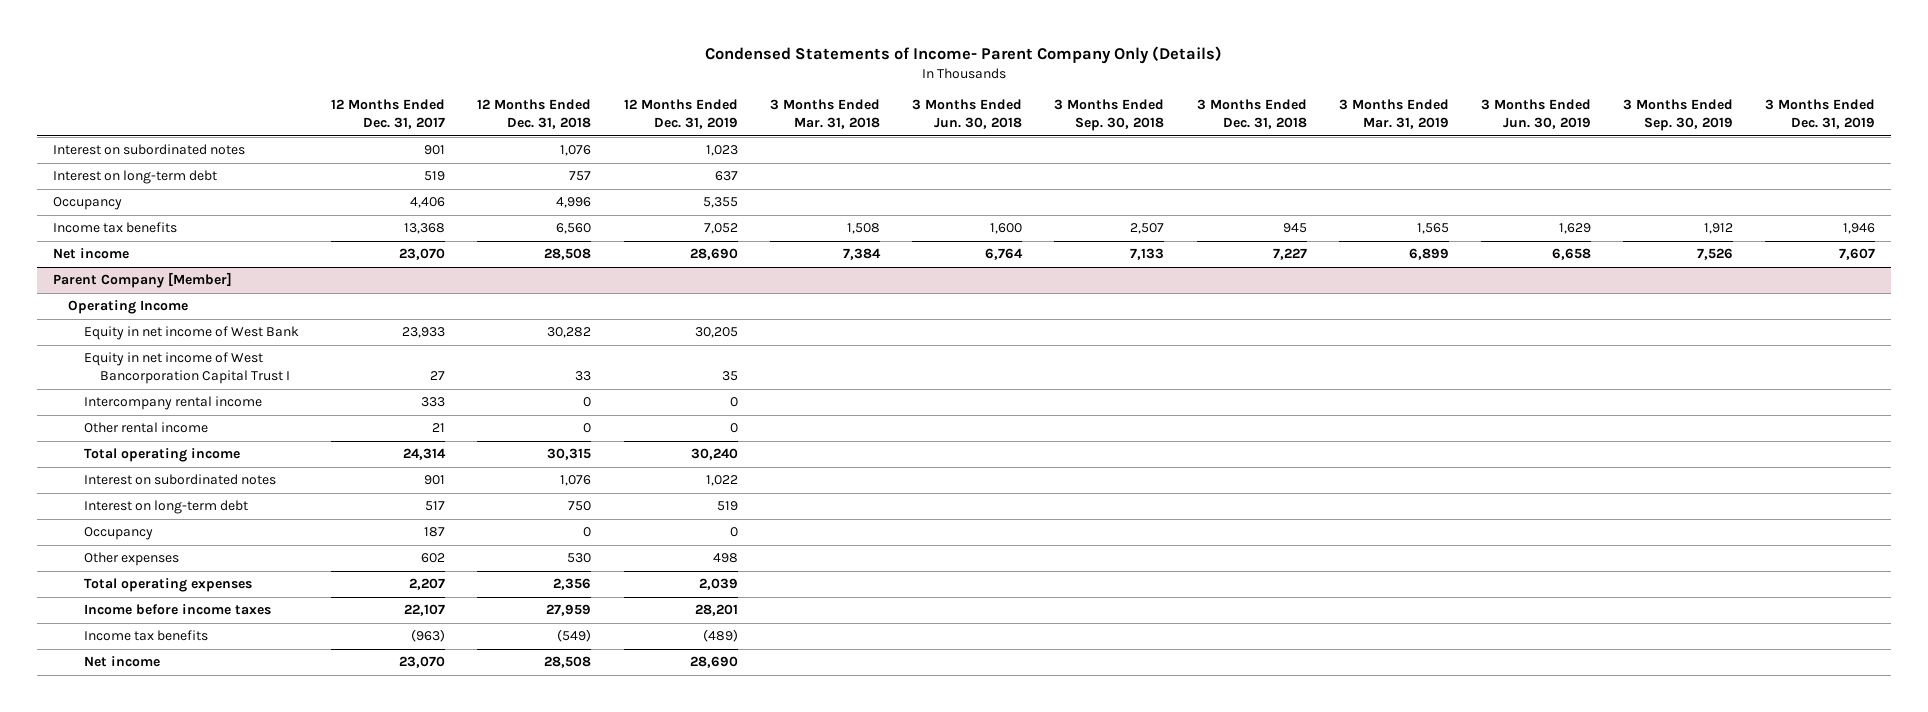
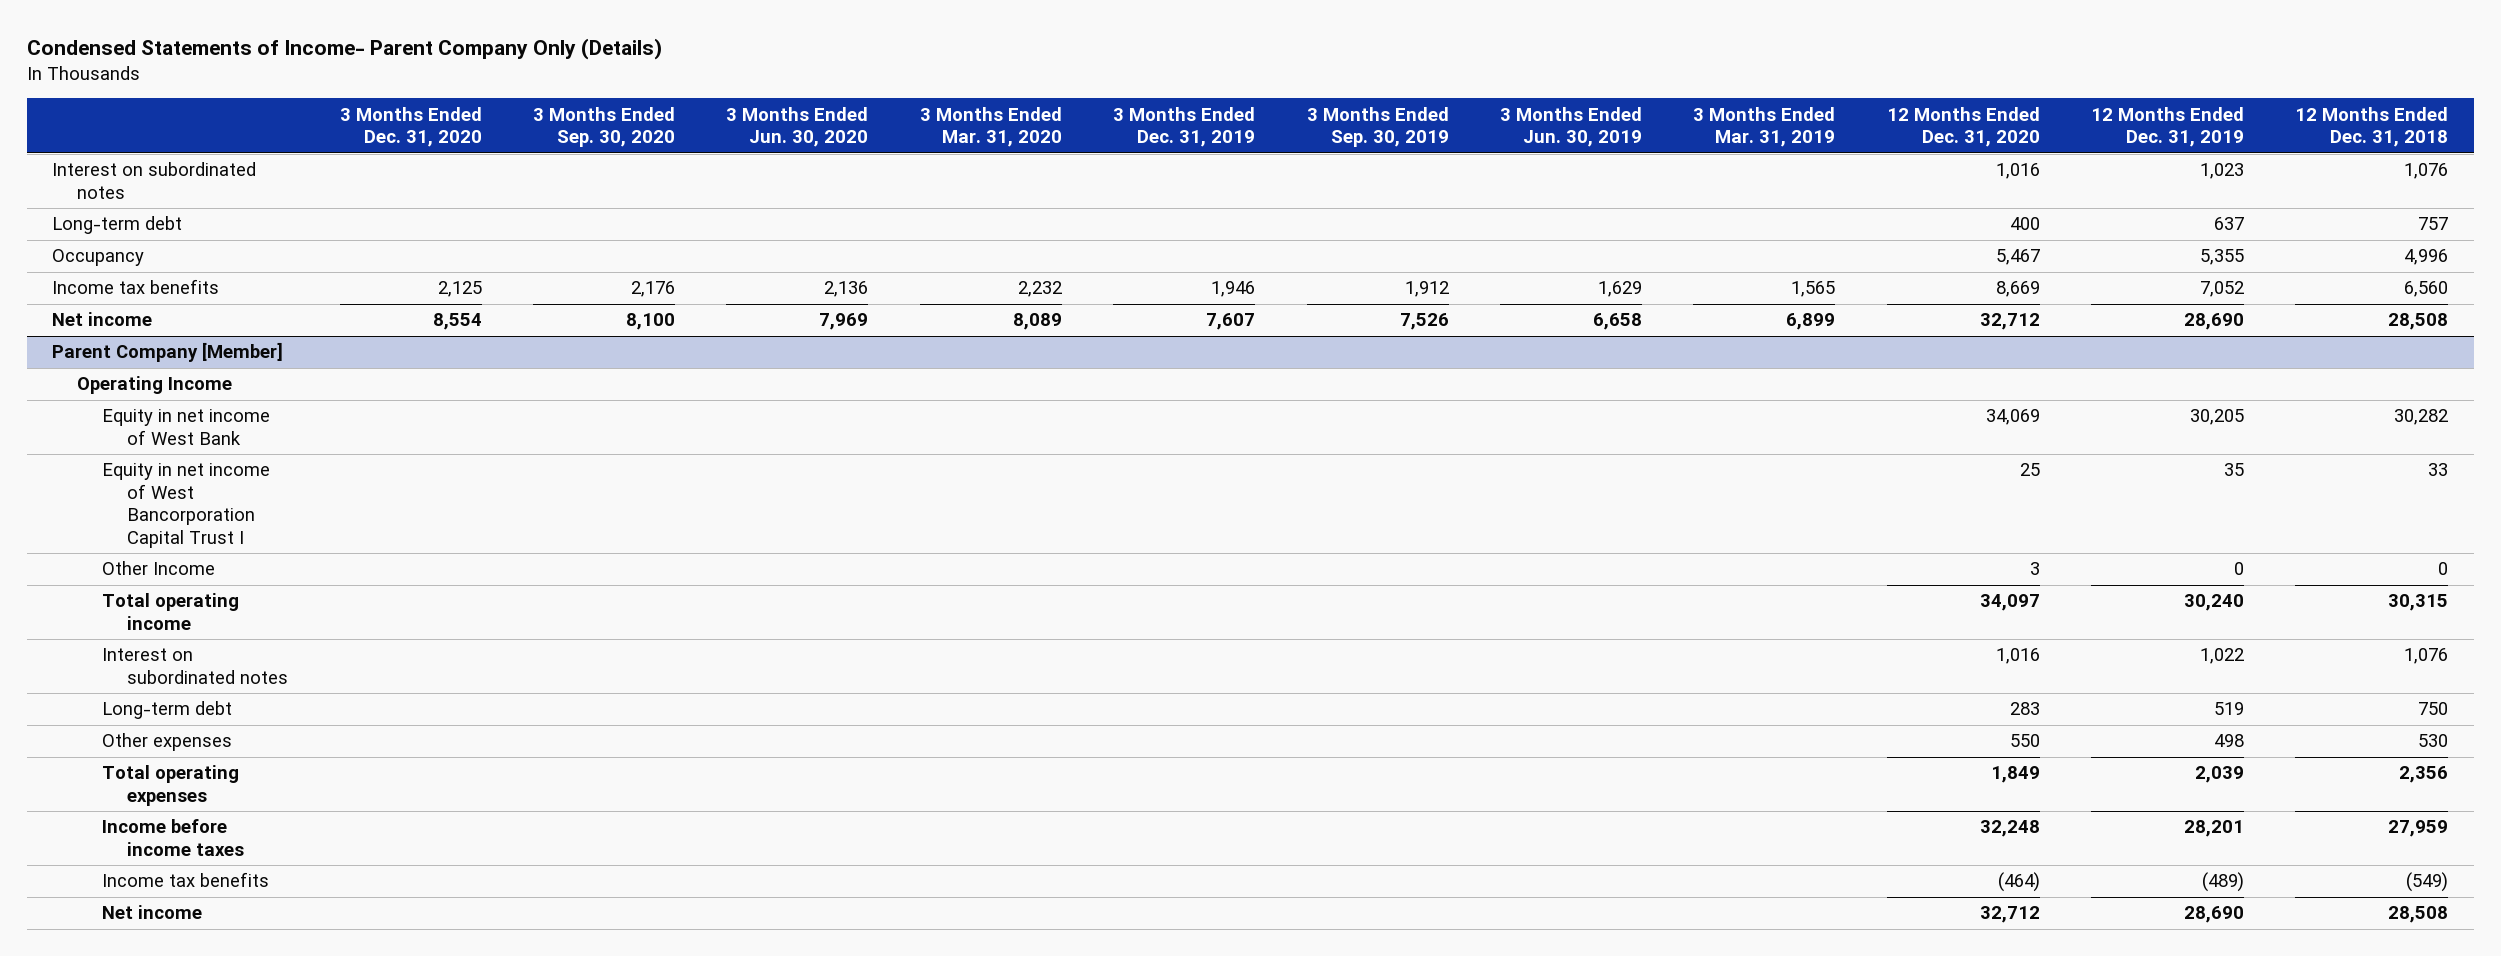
[331,99,446,130] 12 Months Ended Dec. 31, 2017 -> none
[769,99,880,130] 3 Months Ended Mar. 31, 2018 -> none
[912,99,1023,130] 3 Months Ended Jun. 30, 2018 -> none
[1054,99,1165,132] 3 Months Ended Sep. 30, 2018 -> none
[1196,99,1307,130] 3 Months Ended Dec. 31, 2018 -> none
none -> [339,106,482,148] 3 Months Ended Dec. 31, 2020
none -> [532,106,675,148] 3 Months Ended Sep. 30, 2020
none -> [726,106,869,148] 3 Months Ended Jun. 30, 2020
none -> [919,106,1062,148] 3 Months Ended Mar. 31, 2020
none -> [1886,106,2040,148] 12 Months Ended Dec. 31, 2020
[52,170,217,185] Interest on long-term debt -> [52,216,183,235] Long-term debt
[84,396,263,411] Intercompany rental income -> none
[84,422,209,434] Other rental income -> [102,561,216,576] Other Income
[84,527,154,541] Occupancy -> none
[84,500,249,515] Interest on long-term debt -> [102,701,233,720] Long-term debt

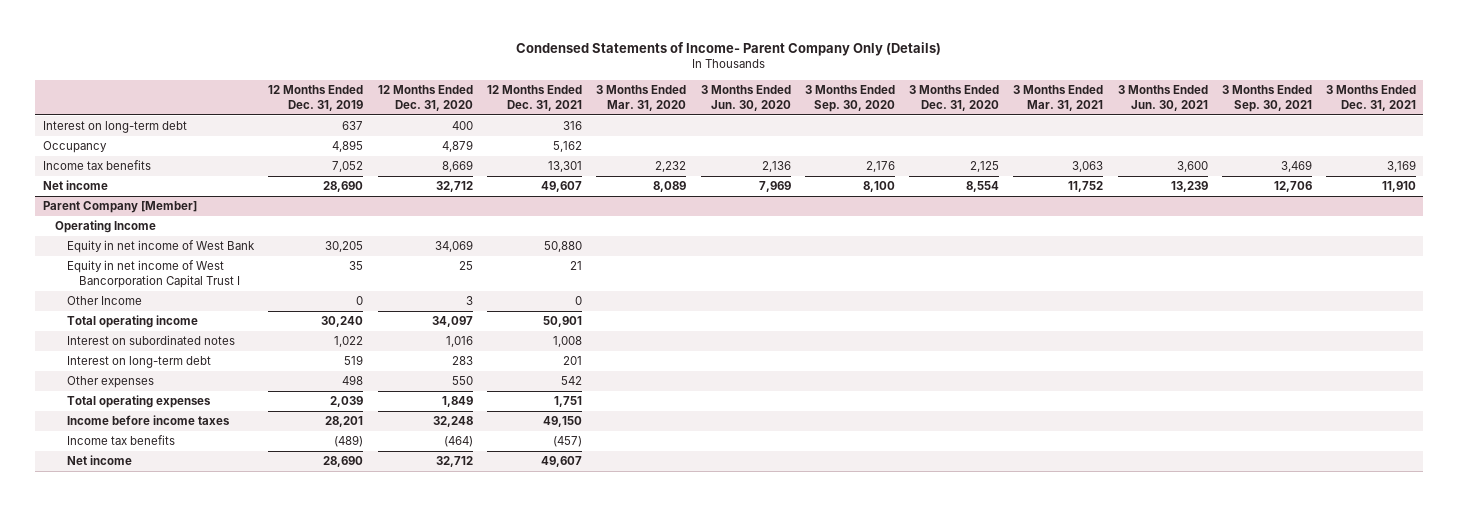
[1113,106,1256,148] 3 Months Ended Dec. 31, 2019 -> none
[1306,106,1449,148] 3 Months Ended Sep. 30, 2019 -> none
[1499,106,1642,148] 3 Months Ended Jun. 30, 2019 -> none
[1693,106,1836,148] 3 Months Ended Mar. 31, 2019 -> none
[2295,106,2449,148] 12 Months Ended Dec. 31, 2018 -> none
none -> [486,85,582,111] 12 Months Ended Dec. 31, 2021
none -> [1013,85,1104,111] 3 Months Ended Mar. 31, 2021
none -> [1117,85,1208,111] 3 Months Ended Jun. 30, 2021
none -> [1222,85,1313,112] 3 Months Ended Sep. 30, 2021
none -> [1326,85,1417,111] 3 Months Ended Dec. 31, 2021
[52,162,257,199] Interest on subordinated notes -> none
[52,216,183,235] Long-term debt -> [42,121,187,134] Interest on long-term debt
[1995,249,2040,266] 5,467 -> [441,140,473,153] 4,879
[2200,249,2245,266] 5,355 -> [332,140,364,153] 4,895
[102,701,233,720] Long-term debt -> [67,356,212,369] Interest on long-term debt

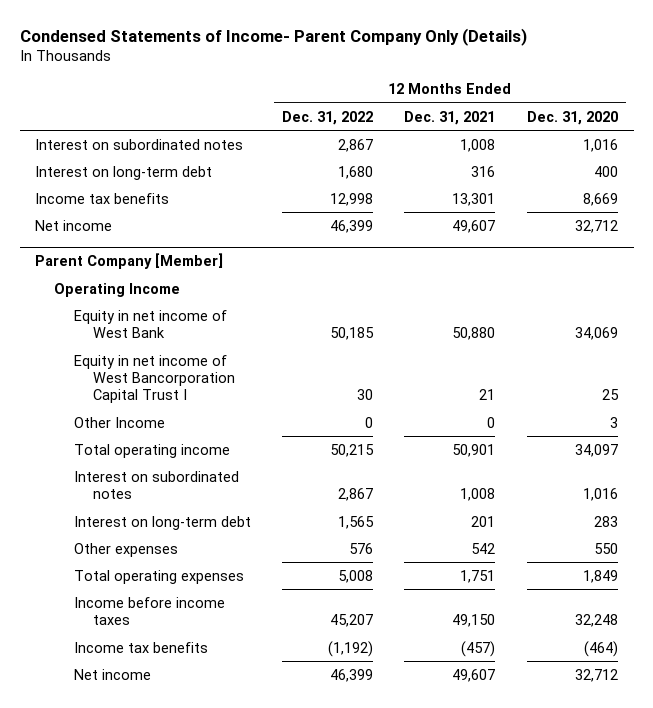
[268,85,364,111] 12 Months Ended Dec. 31, 2019 -> none
[596,85,687,111] 3 Months Ended Mar. 31, 2020 -> none
[700,85,791,111] 3 Months Ended Jun. 30, 2020 -> none
[804,85,895,112] 3 Months Ended Sep. 30, 2020 -> none
[909,85,1000,111] 3 Months Ended Dec. 31, 2020 -> none
[1013,85,1104,111] 3 Months Ended Mar. 31, 2021 -> none
[1117,85,1208,111] 3 Months Ended Jun. 30, 2021 -> none
[1222,85,1313,112] 3 Months Ended Sep. 30, 2021 -> none
[1326,85,1417,111] 3 Months Ended Dec. 31, 2021 -> none
none -> [282,110,374,125] Dec. 31, 2022
none -> [35,138,244,150] Interest on subordinated notes
[42,141,107,154] Occupancy -> none

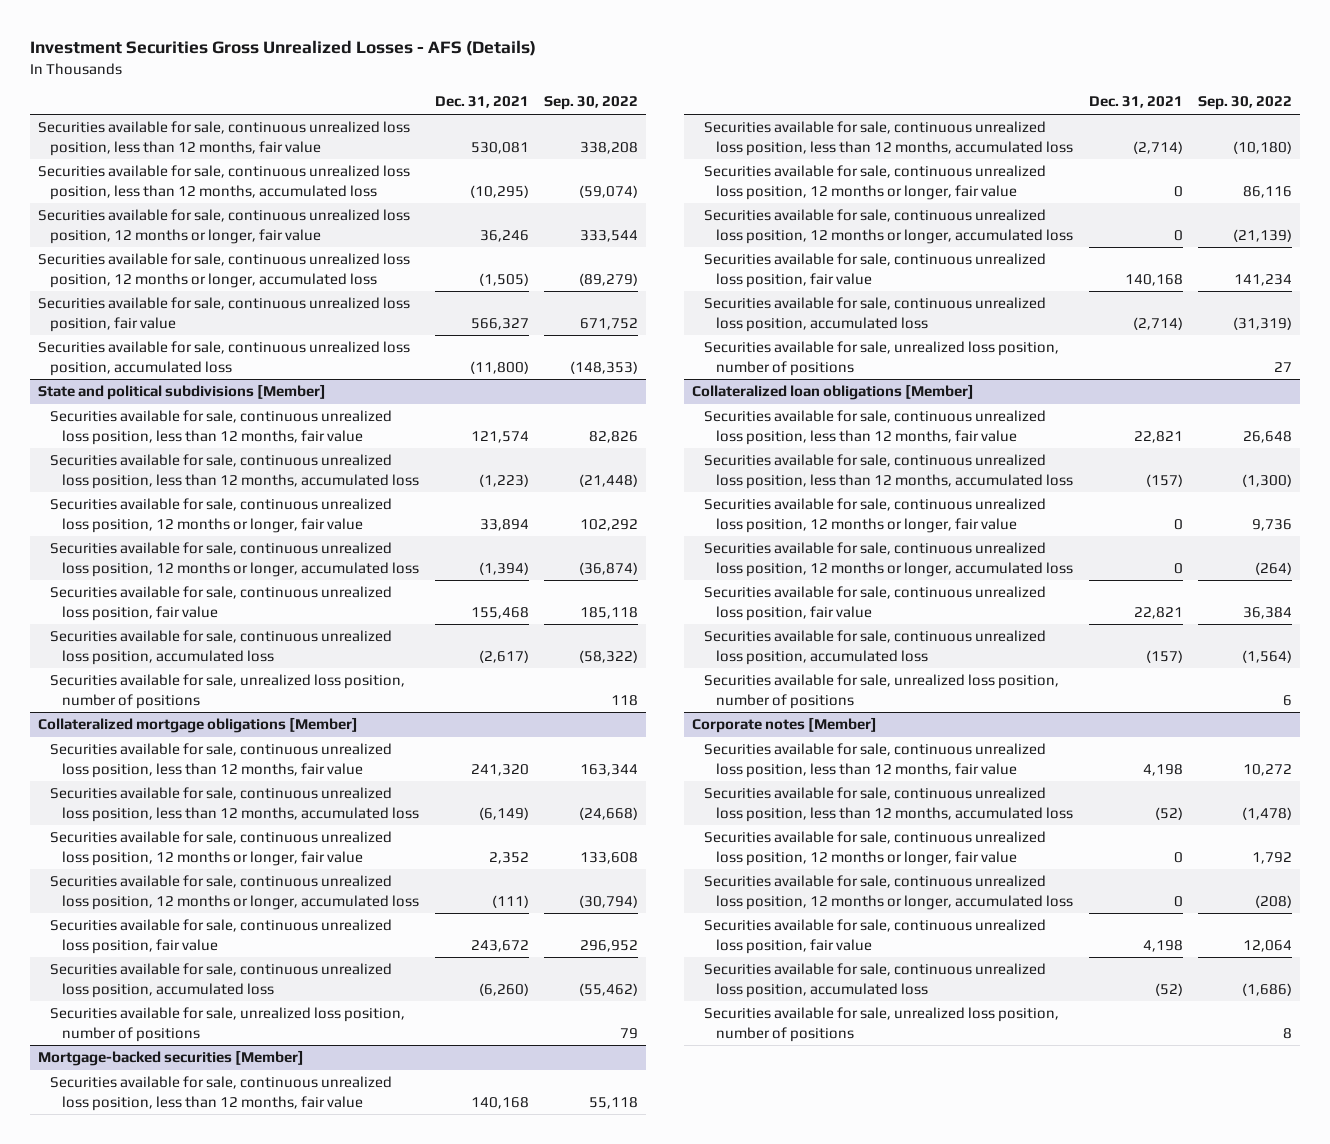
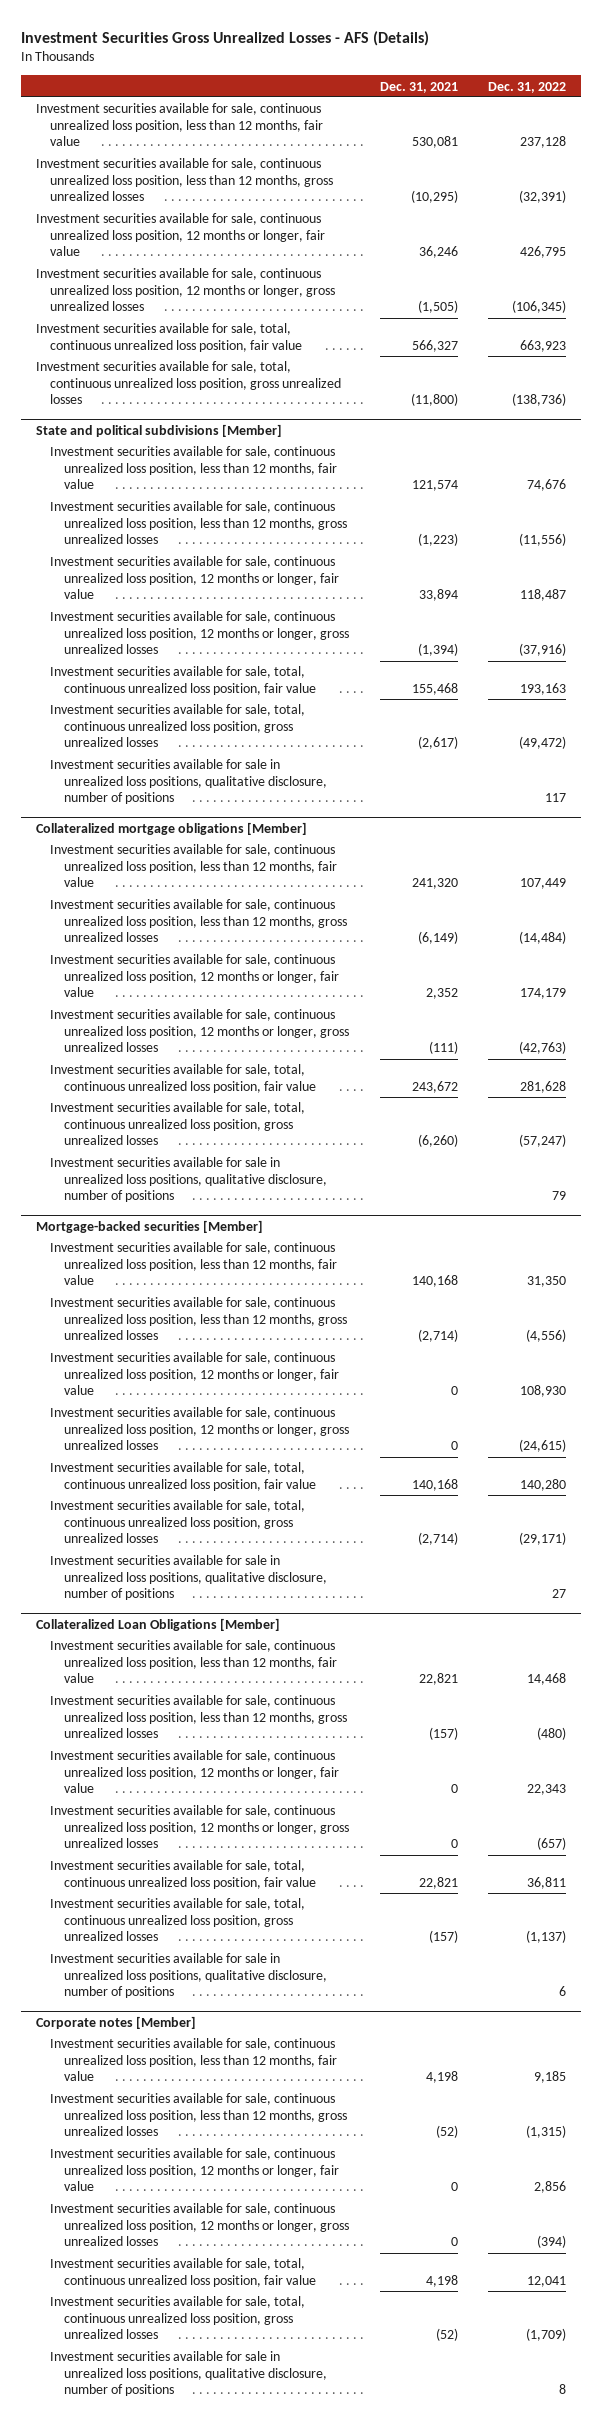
[544,96,639,111] Sep. 30, 2022 -> none
none -> [487,81,566,93] Dec. 31, 2022
[37,121,410,156] Securities available for sale, continuous unrealized loss position, less than 12 months, fair value -> [36,103,324,147] Investment securities available for sale, continuous unrealized loss position, less than 12 months, fair value
[37,165,410,200] Securities available for sale, continuous unrealized loss position, less than 12 months, accumulated loss -> [36,158,334,202] Investment securities available for sale, continuous unrealized loss position, less than 12 months, gross unrealized losses
[37,209,410,244] Securities available for sale, continuous unrealized loss position, 12 months or longer, fair value -> [36,213,326,257] Investment securities available for sale, continuous unrealized loss position, 12 months or longer, fair value
[37,253,410,288] Securities available for sale, continuous unrealized loss position, 12 months or longer, accumulated loss -> [36,268,336,312] Investment securities available for sale, continuous unrealized loss position, 12 months or longer, gross unrealized losses
[37,297,410,332] Securities available for sale, continuous unrealized loss position, fair value -> [36,323,303,352] Investment securities available for sale, total, continuous unrealized loss position, fair value
[37,341,410,376] Securities available for sale, continuous unrealized loss position, accumulated loss -> [36,361,342,405] Investment securities available for sale, total, continuous unrealized loss position, gross unrealized losses
[49,410,392,445] Securities available for sale, continuous unrealized loss position, less than 12 months, fair value -> [50,446,338,490] Investment securities available for sale, continuous unrealized loss position, less than 12 months, fair value
[49,454,420,489] Securities available for sale, continuous unrealized loss position, less than 12 months, accumulated loss -> [50,501,348,545] Investment securities available for sale, continuous unrealized loss position, less than 12 months, gross unrealized losses
[49,498,392,533] Securities available for sale, continuous unrealized loss position, 12 months or longer, fair value -> [50,556,340,600] Investment securities available for sale, continuous unrealized loss position, 12 months or longer, fair value
[49,542,420,577] Securities available for sale, continuous unrealized loss position, 12 months or longer, accumulated loss -> [50,611,350,655] Investment securities available for sale, continuous unrealized loss position, 12 months or longer, gross unrealized losses
[49,586,392,621] Securities available for sale, continuous unrealized loss position, fair value -> [50,666,317,695] Investment securities available for sale, total, continuous unrealized loss position, fair value
[49,630,392,665] Securities available for sale, continuous unrealized loss position, accumulated loss -> [50,704,306,748] Investment securities available for sale, total, continuous unrealized loss position, gross unrealized losses
[49,674,405,709] Securities available for sale, unrealized loss position, number of positions -> [50,759,328,805] Investment securities available for sale in unrealized loss positions, qualitative disclosure, number of positions
[49,743,392,778] Securities available for sale, continuous unrealized loss position, less than 12 months, fair value -> [50,844,338,888] Investment securities available for sale, continuous unrealized loss position, less than 12 months, fair value
[49,787,420,822] Securities available for sale, continuous unrealized loss position, less than 12 months, accumulated loss -> [50,899,348,943] Investment securities available for sale, continuous unrealized loss position, less than 12 months, gross unrealized losses
[49,831,392,866] Securities available for sale, continuous unrealized loss position, 12 months or longer, fair value -> [50,954,340,998] Investment securities available for sale, continuous unrealized loss position, 12 months or longer, fair value
[49,875,420,910] Securities available for sale, continuous unrealized loss position, 12 months or longer, accumulated loss -> [50,1009,350,1053] Investment securities available for sale, continuous unrealized loss position, 12 months or longer, gross unrealized losses
[49,919,392,954] Securities available for sale, continuous unrealized loss position, fair value -> [50,1064,317,1093] Investment securities available for sale, total, continuous unrealized loss position, fair value
[49,963,392,998] Securities available for sale, continuous unrealized loss position, accumulated loss -> [50,1102,306,1146] Investment securities available for sale, total, continuous unrealized loss position, gross unrealized losses
[49,1007,405,1042] Securities available for sale, unrealized loss position, number of positions -> [50,1157,328,1203] Investment securities available for sale in unrealized loss positions, qualitative disclosure, number of positions
[49,1076,392,1111] Securities available for sale, continuous unrealized loss position, less than 12 months, fair value -> [50,1242,338,1286] Investment securities available for sale, continuous unrealized loss position, less than 12 months, fair value
[703,121,1074,156] Securities available for sale, continuous unrealized loss position, less than 12 months, accumulated loss -> [50,1297,348,1341] Investment securities available for sale, continuous unrealized loss position, less than 12 months, gross unrealized losses
[703,165,1046,200] Securities available for sale, continuous unrealized loss position, 12 months or longer, fair value -> [50,1352,340,1396] Investment securities available for sale, continuous unrealized loss position, 12 months or longer, fair value
[703,209,1074,244] Securities available for sale, continuous unrealized loss position, 12 months or longer, accumulated loss -> [50,1407,350,1451] Investment securities available for sale, continuous unrealized loss position, 12 months or longer, gross unrealized losses
[703,253,1046,288] Securities available for sale, continuous unrealized loss position, fair value -> [50,1462,317,1491] Investment securities available for sale, total, continuous unrealized loss position, fair value
[703,297,1046,332] Securities available for sale, continuous unrealized loss position, accumulated loss -> [50,1500,306,1544] Investment securities available for sale, total, continuous unrealized loss position, gross unrealized losses
[703,341,1059,376] Securities available for sale, unrealized loss position, number of positions -> [50,1555,328,1601] Investment securities available for sale in unrealized loss positions, qualitative disclosure, number of positions
[691,384,974,401] Collateralized loan obligations [Member] -> [36,1617,281,1631] Collateralized Loan Obligations [Member]
[703,410,1046,445] Securities available for sale, continuous unrealized loss position, less than 12 months, fair value -> [50,1640,338,1684] Investment securities available for sale, continuous unrealized loss position, less than 12 months, fair value
[703,454,1074,489] Securities available for sale, continuous unrealized loss position, less than 12 months, accumulated loss -> [50,1695,348,1739] Investment securities available for sale, continuous unrealized loss position, less than 12 months, gross unrealized losses
[703,498,1046,533] Securities available for sale, continuous unrealized loss position, 12 months or longer, fair value -> [50,1750,340,1794] Investment securities available for sale, continuous unrealized loss position, 12 months or longer, fair value
[703,542,1074,577] Securities available for sale, continuous unrealized loss position, 12 months or longer, accumulated loss -> [50,1805,350,1849] Investment securities available for sale, continuous unrealized loss position, 12 months or longer, gross unrealized losses
[703,586,1046,621] Securities available for sale, continuous unrealized loss position, fair value -> [50,1860,317,1889] Investment securities available for sale, total, continuous unrealized loss position, fair value
[703,630,1046,665] Securities available for sale, continuous unrealized loss position, accumulated loss -> [50,1898,306,1942] Investment securities available for sale, total, continuous unrealized loss position, gross unrealized losses
[703,674,1059,709] Securities available for sale, unrealized loss position, number of positions -> [50,1953,328,1999] Investment securities available for sale in unrealized loss positions, qualitative disclosure, number of positions
[703,743,1046,778] Securities available for sale, continuous unrealized loss position, less than 12 months, fair value -> [50,2038,338,2082] Investment securities available for sale, continuous unrealized loss position, less than 12 months, fair value
[703,787,1074,822] Securities available for sale, continuous unrealized loss position, less than 12 months, accumulated loss -> [50,2093,348,2137] Investment securities available for sale, continuous unrealized loss position, less than 12 months, gross unrealized losses
[703,831,1046,866] Securities available for sale, continuous unrealized loss position, 12 months or longer, fair value -> [50,2148,340,2192] Investment securities available for sale, continuous unrealized loss position, 12 months or longer, fair value
[703,875,1074,910] Securities available for sale, continuous unrealized loss position, 12 months or longer, accumulated loss -> [50,2203,350,2247] Investment securities available for sale, continuous unrealized loss position, 12 months or longer, gross unrealized losses
[703,919,1046,954] Securities available for sale, continuous unrealized loss position, fair value -> [50,2258,317,2287] Investment securities available for sale, total, continuous unrealized loss position, fair value
[703,963,1046,998] Securities available for sale, continuous unrealized loss position, accumulated loss -> [50,2296,306,2340] Investment securities available for sale, total, continuous unrealized loss position, gross unrealized losses
[703,1007,1059,1042] Securities available for sale, unrealized loss position, number of positions -> [50,2351,328,2397] Investment securities available for sale in unrealized loss positions, qualitative disclosure, number of positions

